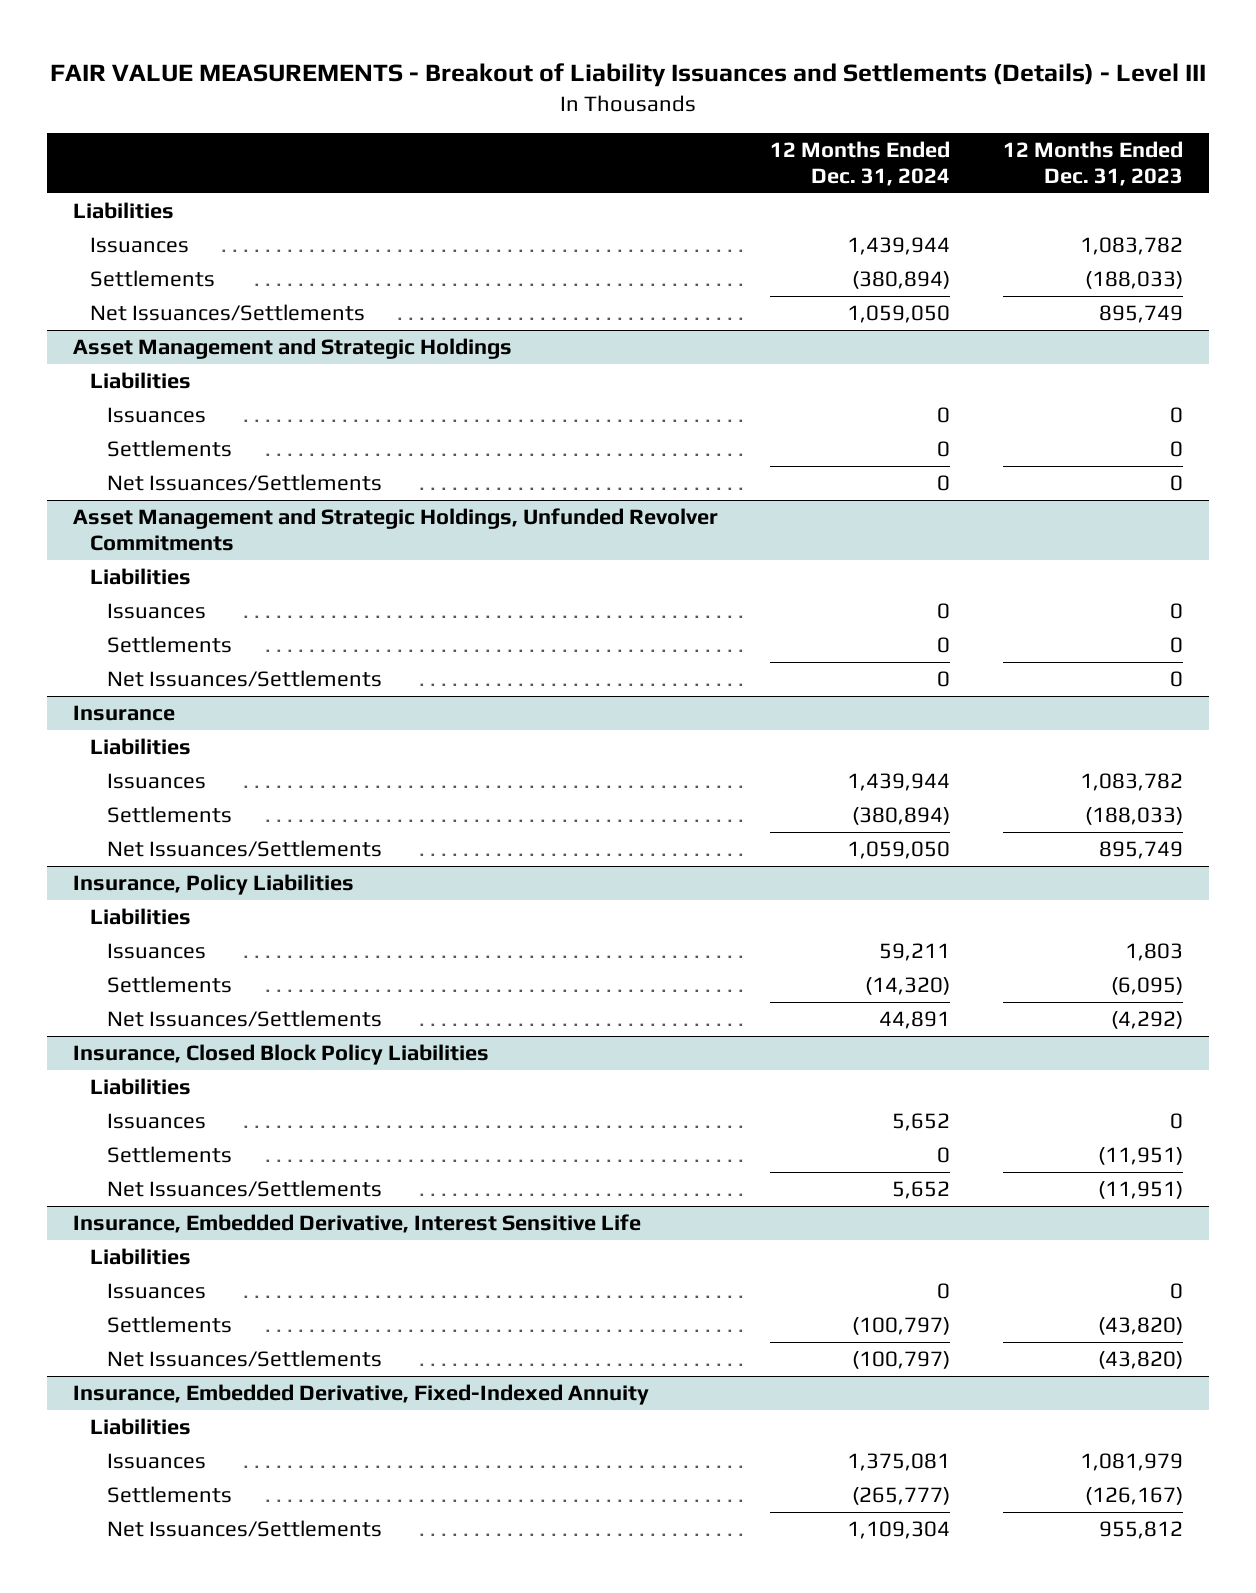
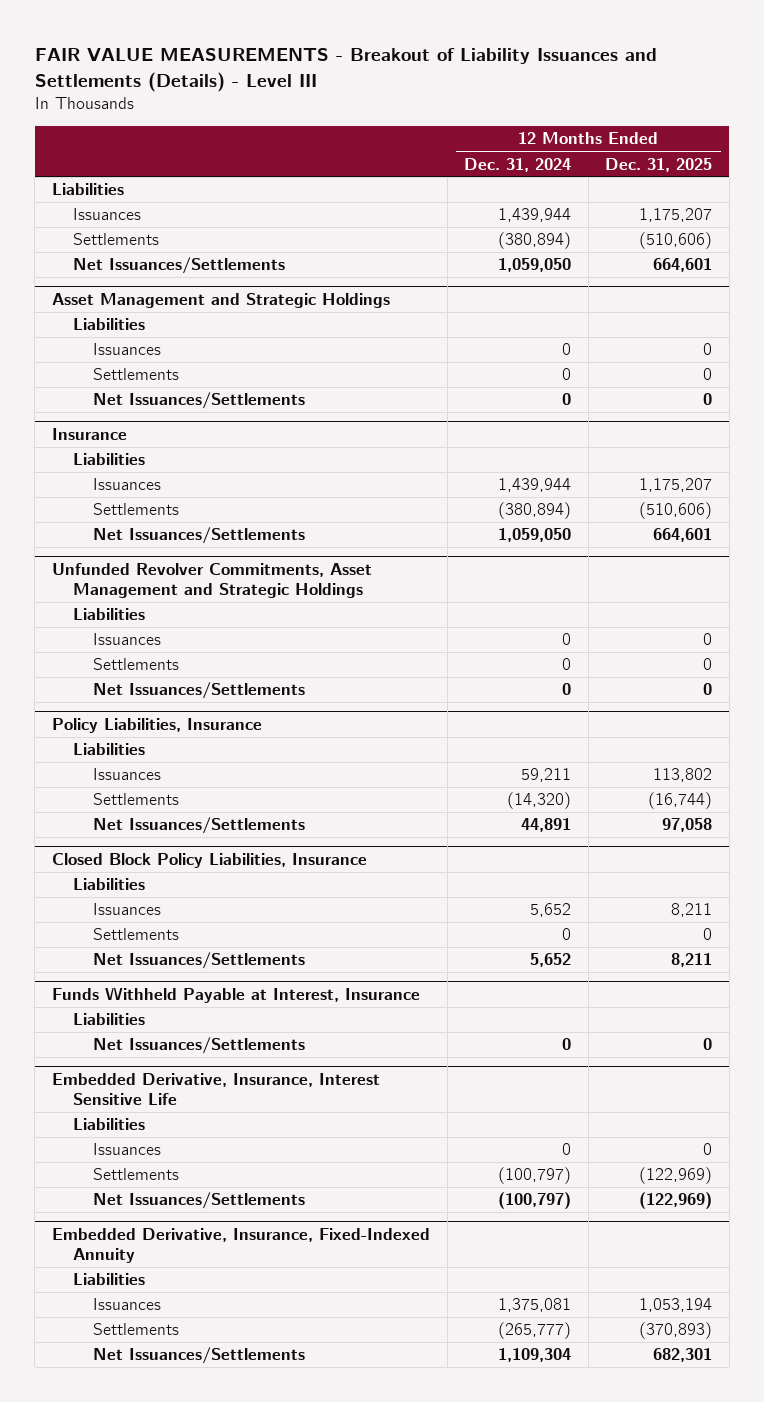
[1002,140,1183,186] 12 Months Ended Dec. 31, 2023 -> none
none -> [605,157,713,172] Dec. 31, 2025
[73,508,719,552] Asset Management and Strategic Holdings, Unfunded Revolver Commitments -> none
[90,568,192,586] Liabilities -> none
[107,603,207,620] Issuances -> none
[107,636,233,654] Settlements -> none
[107,670,383,688] Net Issuances/Settlements -> none
[73,874,355,896] Insurance, Policy Liabilities -> none
none -> [52,563,373,599] Unfunded Revolver Commitments, Asset Management and Strategic Holdings
none -> [92,633,161,646] Issuances
none -> [92,658,179,671] Settlements
none -> [92,682,305,700] Net Issuances/Settlements
none -> [52,718,263,734] Policy Liabilities, Insurance
none -> [72,743,145,756] Liabilities
[73,1044,490,1066] Insurance, Closed Block Policy Liabilities -> [52,853,368,869] Closed Block Policy Liabilities, Insurance
[73,1214,642,1234] Insurance, Embedded Derivative, Interest Sensitive Life -> none
none -> [52,987,421,1004] Funds Withheld Payable at Interest, Insurance
none -> [92,1037,305,1055] Net Issuances/Settlements
none -> [52,1073,381,1106] Embedded Derivative, Insurance, Interest Sensitive Life
none -> [72,1118,145,1131] Liabilities
[73,1384,650,1406] Insurance, Embedded Derivative, Fixed-Indexed Annuity -> [52,1228,431,1264] Embedded Derivative, Insurance, Fixed-Indexed Annuity

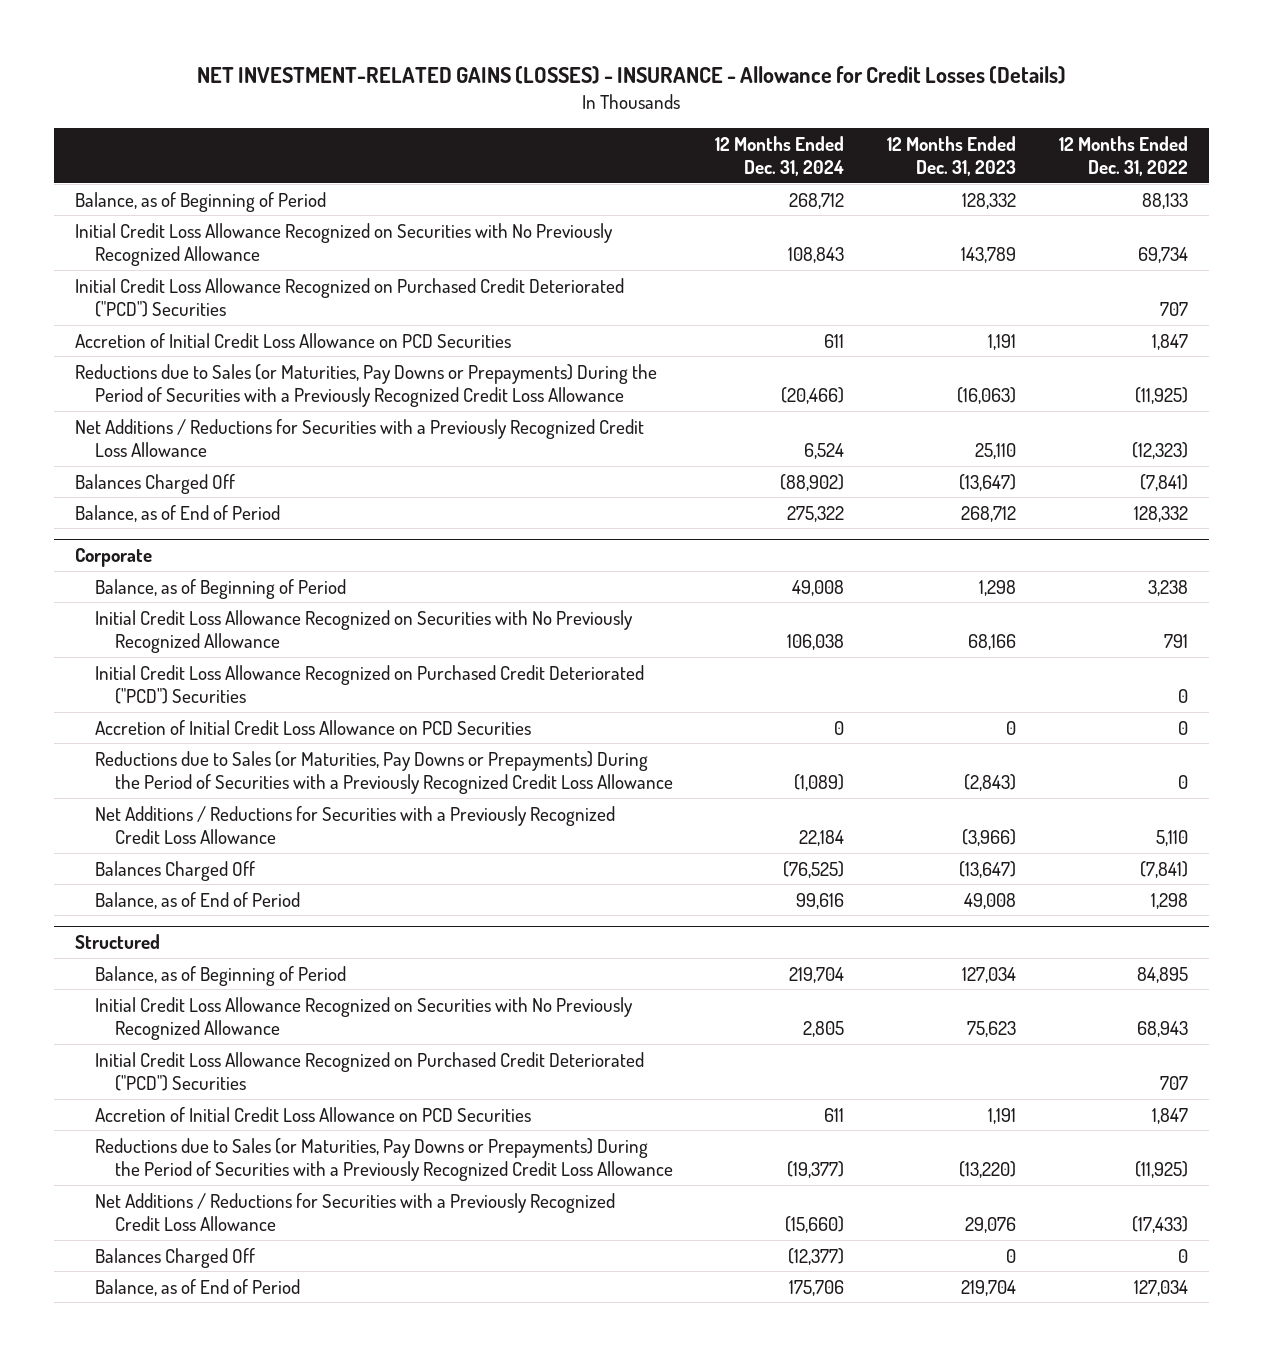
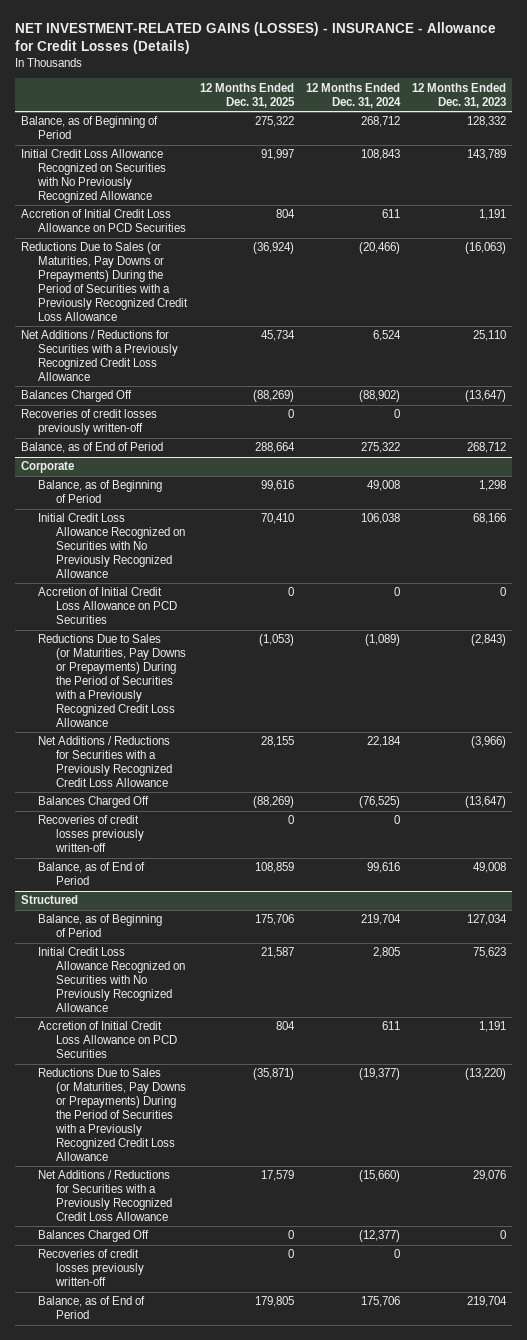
[1058,135,1188,177] 12 Months Ended Dec. 31, 2022 -> none
none -> [199,82,295,108] 12 Months Ended Dec. 31, 2025
[74,277,624,318] Initial Credit Loss Allowance Recognized on Purchased Credit Deteriorated ("PCD") Securities -> none
[74,363,657,408] Reductions due to Sales (or Maturities, Pay Downs or Prepayments) During the Period of Securities with a Previously Recognized Credit Loss Allowance -> [20,242,189,321] Reductions Due to Sales (or Maturities, Pay Downs or Prepayments) During the Period of Securities with a Previously Recognized Credit Loss Allowance
none -> [20,409,157,436] Recoveries of credit losses previously written-off
[94,664,644,705] Initial Credit Loss Allowance Recognized on Purchased Credit Deteriorated ("PCD") Securities -> none
[94,750,673,795] Reductions due to Sales (or Maturities, Pay Downs or Prepayments) During the Period of Securities with a Previously Recognized Credit Loss Allowance -> [38,634,186,727] Reductions Due to Sales (or Maturities, Pay Downs or Prepayments) During the Period of Securities with a Previously Recognized Credit Loss Allowance
none -> [38,815,144,853] Recoveries of credit losses previously written-off
[94,1051,644,1092] Initial Credit Loss Allowance Recognized on Purchased Credit Deteriorated ("PCD") Securities -> none
[94,1137,673,1182] Reductions due to Sales (or Maturities, Pay Downs or Prepayments) During the Period of Securities with a Previously Recognized Credit Loss Allowance -> [38,1068,186,1161] Reductions Due to Sales (or Maturities, Pay Downs or Prepayments) During the Period of Securities with a Previously Recognized Credit Loss Allowance
none -> [38,1249,144,1287] Recoveries of credit losses previously written-off

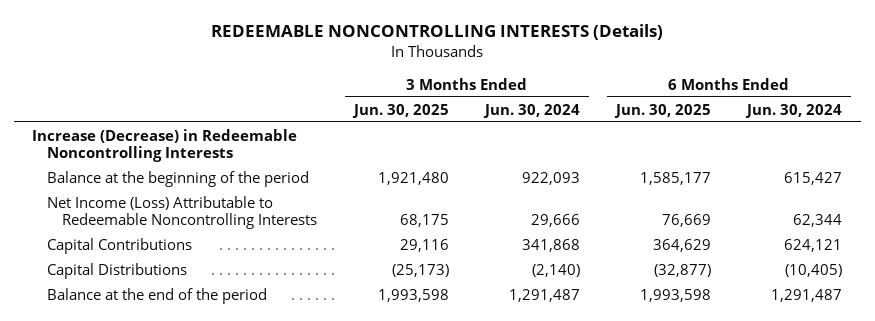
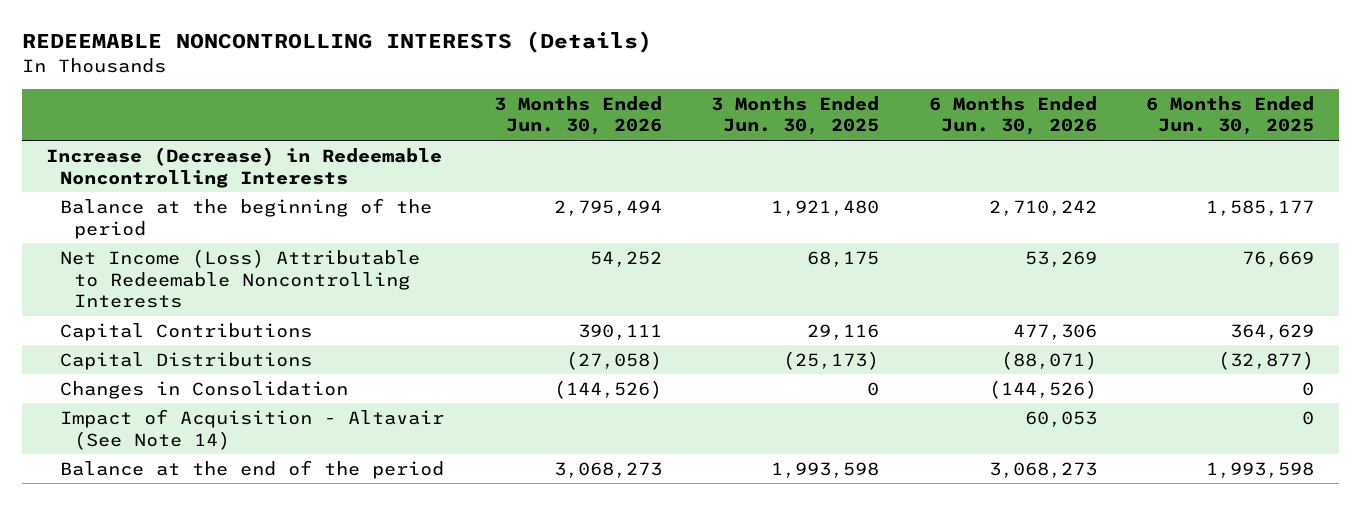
[482,103,580,118] Jun. 30, 2024 -> none
[745,103,843,118] Jun. 30, 2024 -> none
none -> [493,95,662,136] 3 Months Ended Jun. 30, 2026
none -> [928,95,1097,136] 6 Months Ended Jun. 30, 2026
none -> [59,380,348,399] Changes in Consolidation
none -> [59,408,444,450] Impact of Acquisition - Altavair (See Note 14)

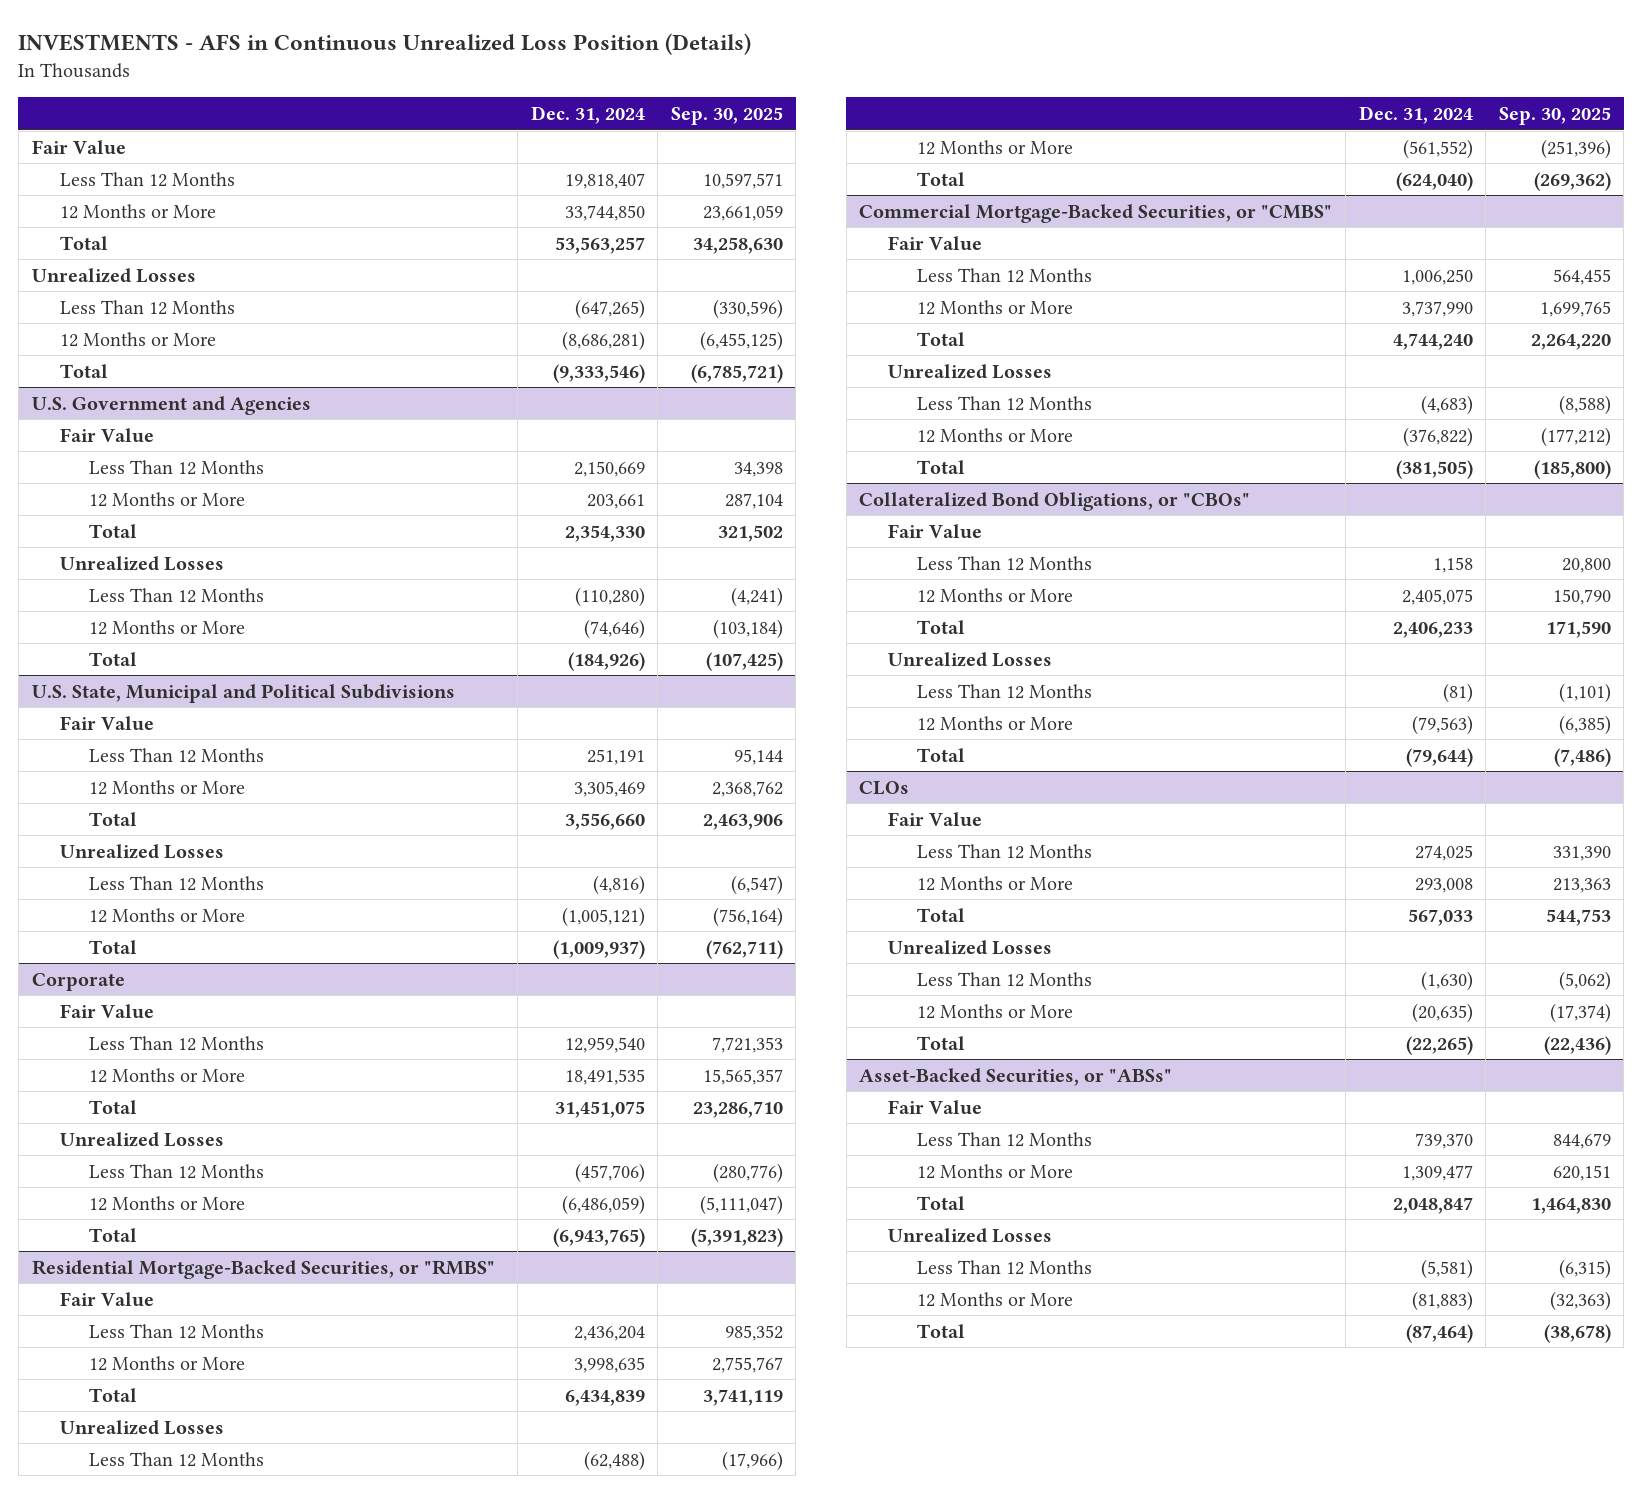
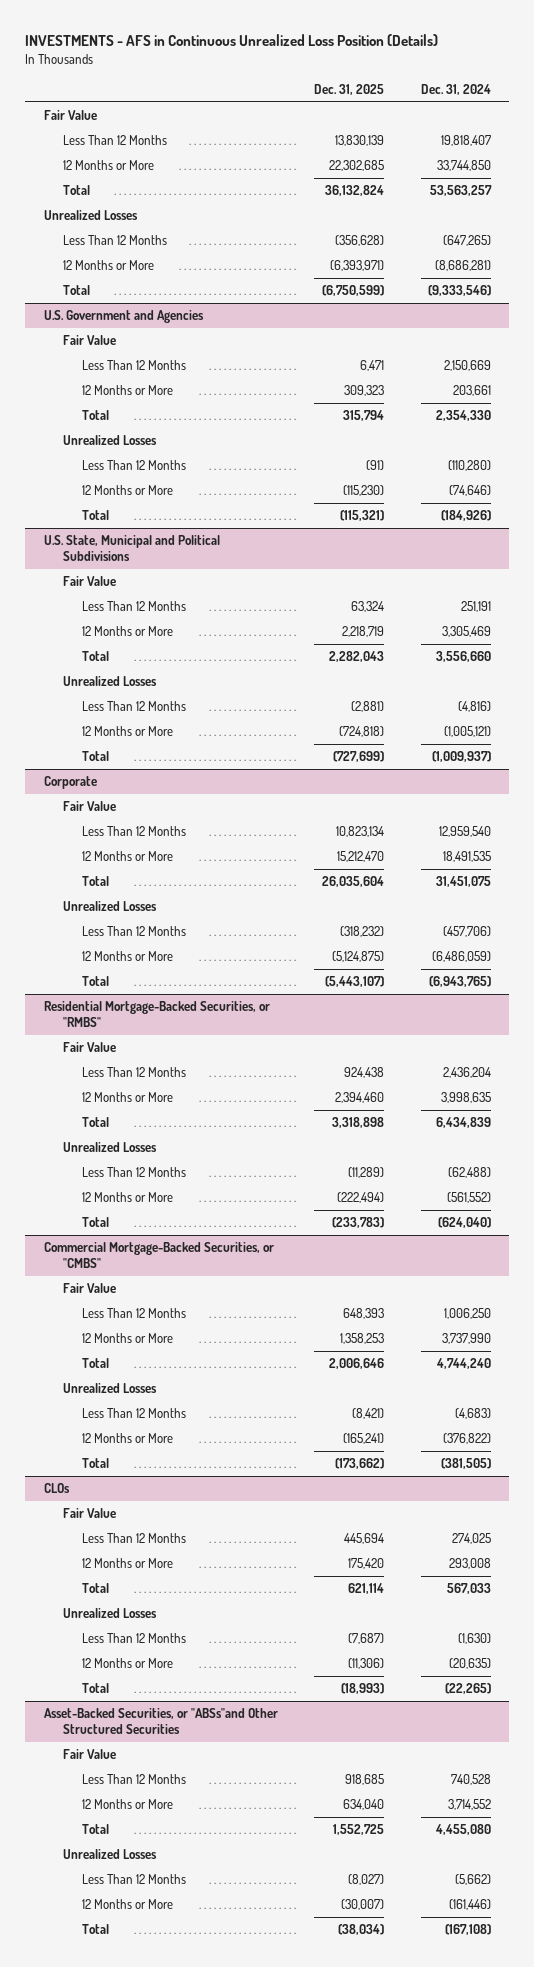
[670,107,783,126] Sep. 30, 2025 -> none
none -> [314,84,385,96] Dec. 31, 2025
[859,491,1251,511] Collateralized Bond Obligations, or "CBOs" -> none
[888,523,983,539] Fair Value -> none
[916,555,1092,571] Less Than 12 Months -> none
[916,587,1073,603] 12 Months or More -> none
[916,619,965,634] Total -> none
[888,651,1053,667] Unrealized Losses -> none
[916,683,1092,699] Less Than 12 Months -> none
[916,715,1073,731] 12 Months or More -> none
[916,747,965,762] Total -> none
[859,1067,1173,1086] Asset-Backed Securities, or "ABSs" -> [43,1708,278,1735] Asset-Backed Securities, or "ABSs"and Other Structured Securities
[1414,1132,1473,1149] 739,370 -> [450,1774,491,1786] 740,528
[1401,1164,1473,1181] 1,309,477 -> [447,1799,491,1811] 3,714,552
[1392,1196,1473,1214] 2,048,847 -> [434,1824,491,1836] 4,455,080
[1420,1258,1473,1279] (5,581) -> [454,1874,491,1886] (5,662)
[1411,1290,1473,1311] (81,883) -> [448,1899,491,1911] (161,446)
[1405,1323,1473,1343] (87,464) -> [444,1924,491,1936] (167,108)

